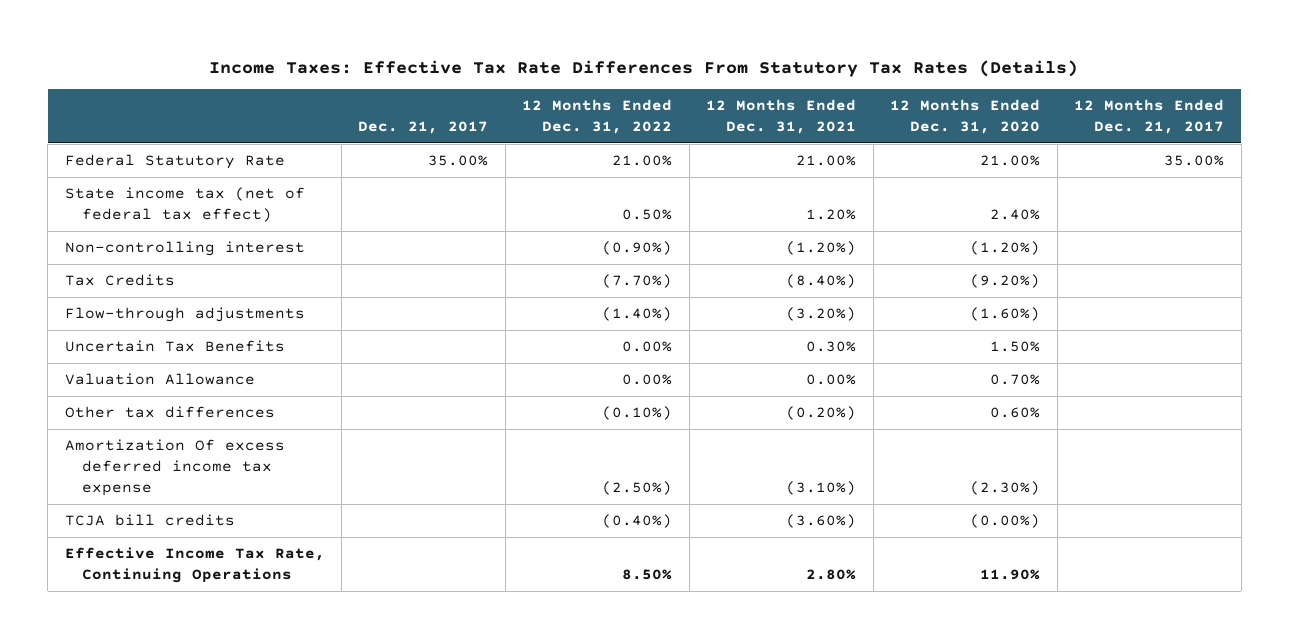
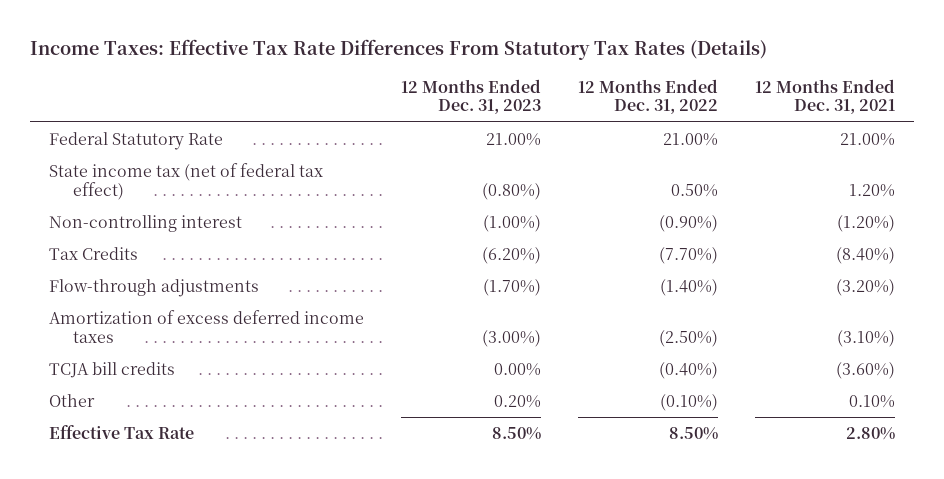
[358,120,489,134] Dec. 21, 2017 -> none
[890,99,1041,134] 12 Months Ended Dec. 31, 2020 -> none
[1074,99,1225,134] 12 Months Ended Dec. 21, 2017 -> none
none -> [401,78,542,115] 12 Months Ended Dec. 31, 2023
[64,340,285,353] Uncertain Tax Benefits -> none
[64,373,255,386] Valuation Allowance -> none
[64,406,275,419] Other tax differences -> none
[64,439,285,496] Amortization Of excess deferred income tax expense -> [49,309,365,343] Amortization of excess deferred income taxes
none -> [49,393,96,407] Other
[64,547,325,584] Effective Income Tax Rate, Continuing Operations -> [49,424,195,439] Effective Tax Rate

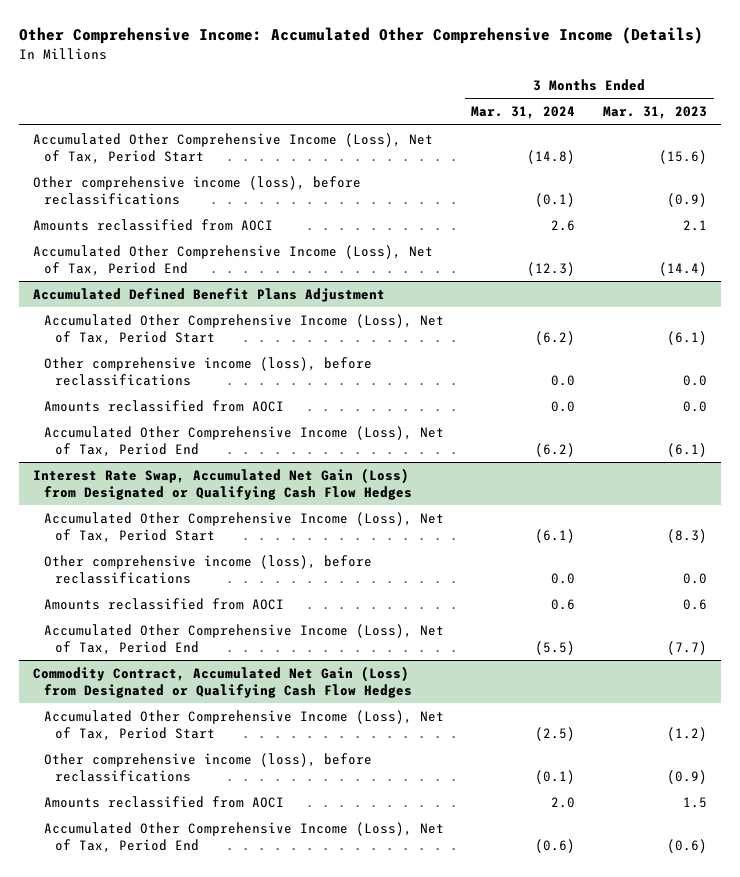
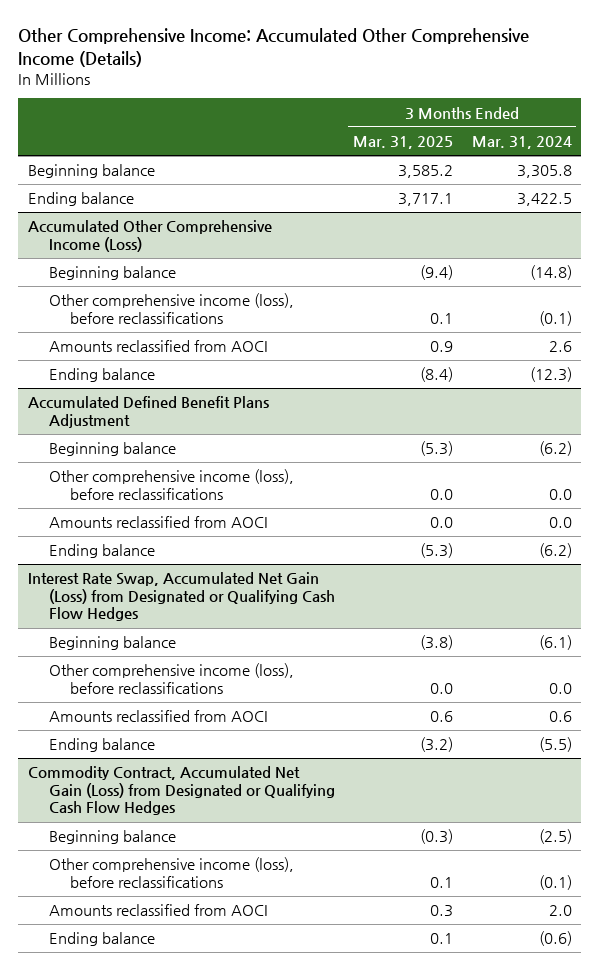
[602,106,707,120] Mar. 31, 2023 -> none
none -> [353,136,454,150] Mar. 31, 2025
none -> [27,164,155,179] Beginning balance
none -> [27,192,134,207] Ending balance
none -> [27,220,272,252] Accumulated Other Comprehensive Income (Loss)
[32,132,433,164] Accumulated Other Comprehensive Income (Loss), Net of Tax, Period Start -> [48,266,176,281] Beginning balance
[32,244,433,276] Accumulated Other Comprehensive Income (Loss), Net of Tax, Period End -> [48,368,155,383] Ending balance
[43,313,444,345] Accumulated Other Comprehensive Income (Loss), Net of Tax, Period Start -> none
none -> [48,442,176,457] Beginning balance
[43,425,444,457] Accumulated Other Comprehensive Income (Loss), Net of Tax, Period End -> none
none -> [48,544,155,559] Ending balance
[43,511,444,543] Accumulated Other Comprehensive Income (Loss), Net of Tax, Period Start -> none
none -> [48,636,176,651] Beginning balance
[43,623,444,655] Accumulated Other Comprehensive Income (Loss), Net of Tax, Period End -> none
none -> [48,738,155,753] Ending balance
[43,709,444,741] Accumulated Other Comprehensive Income (Loss), Net of Tax, Period Start -> none
none -> [48,830,176,845] Beginning balance
[43,821,444,853] Accumulated Other Comprehensive Income (Loss), Net of Tax, Period End -> none
none -> [48,932,155,947] Ending balance

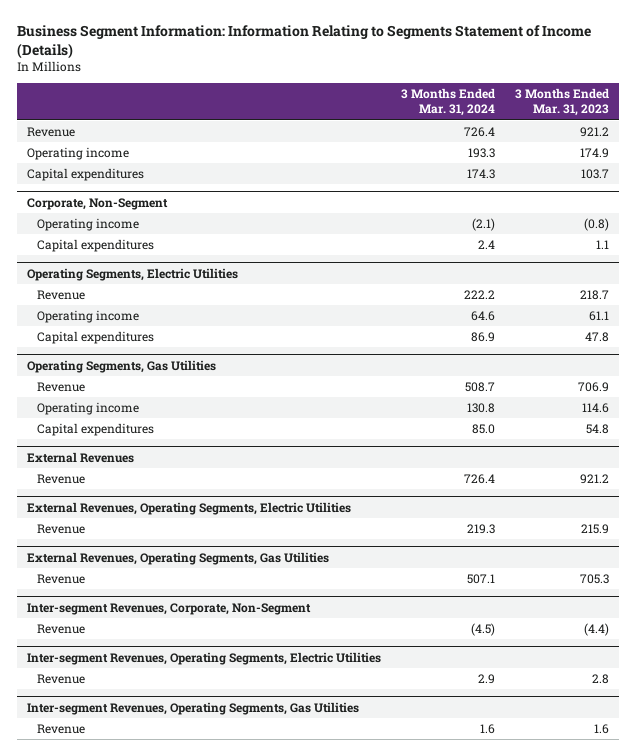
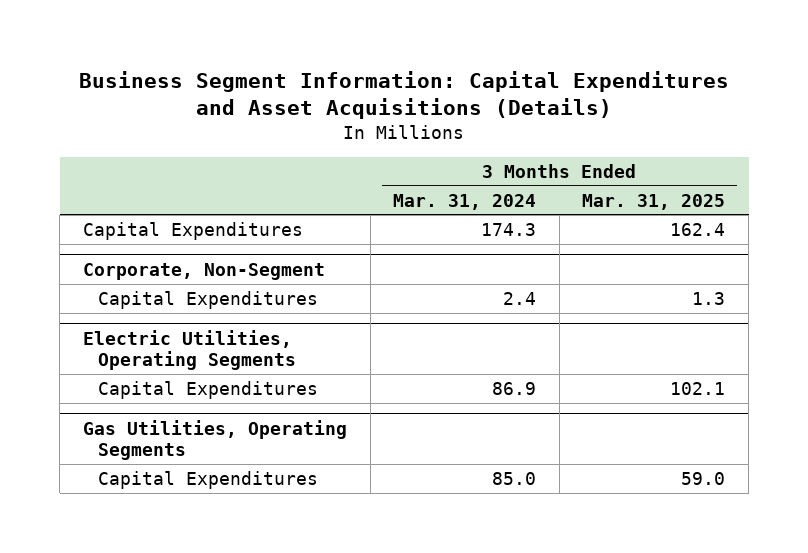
[17,24,592,59] Business Segment Information: Information Relating to Segments Statement of Income (Details) -> [79,70,730,120] Business Segment Information: Capital Expenditures and Asset Acquisitions (Details)
[515,87,610,117] 3 Months Ended Mar. 31, 2023 -> none
none -> [582,193,726,210] Mar. 31, 2025
[27,126,76,137] Revenue -> none
[27,146,130,160] Operating income -> none
[27,167,145,181] Capital expenditures -> [83,221,304,240] Capital Expenditures
[37,217,140,231] Operating income -> none
[37,289,86,300] Revenue -> none
[37,309,140,323] Operating income -> none
[37,381,86,392] Revenue -> none
[37,401,140,415] Operating income -> none
[27,451,135,463] External Revenues -> none
[37,473,86,484] Revenue -> none
[27,501,352,515] External Revenues, Operating Segments, Electric Utilities -> none
[37,523,86,534] Revenue -> none
[27,551,330,565] External Revenues, Operating Segments, Gas Utilities -> none
[37,573,86,584] Revenue -> none
[27,602,312,615] Inter-segment Revenues, Corporate, Non-Segment -> none
[37,623,86,634] Revenue -> none
[27,651,382,665] Inter-segment Revenues, Operating Segments, Electric Utilities -> none
[37,673,86,684] Revenue -> none
[27,701,360,715] Inter-segment Revenues, Operating Segments, Gas Utilities -> none
[37,723,86,734] Revenue -> none
[37,238,155,252] Capital expenditures -> [98,290,319,309] Capital Expenditures
[27,267,239,281] Operating Segments, Electric Utilities -> [83,329,297,371] Electric Utilities, Operating Segments
[37,330,155,344] Capital expenditures -> [98,380,319,399] Capital Expenditures
[27,359,217,373] Operating Segments, Gas Utilities -> [83,419,348,461] Gas Utilities, Operating Segments
[37,422,155,436] Capital expenditures -> [98,470,319,489] Capital Expenditures

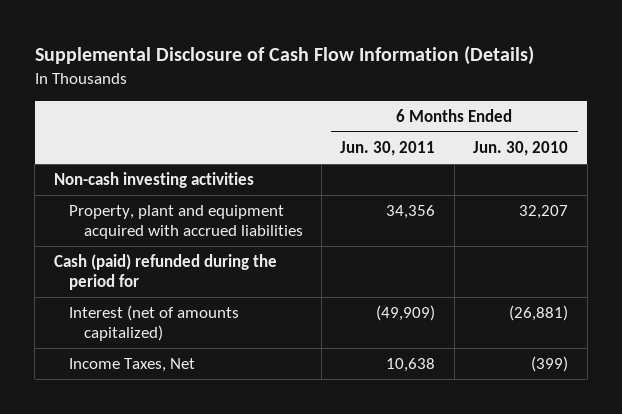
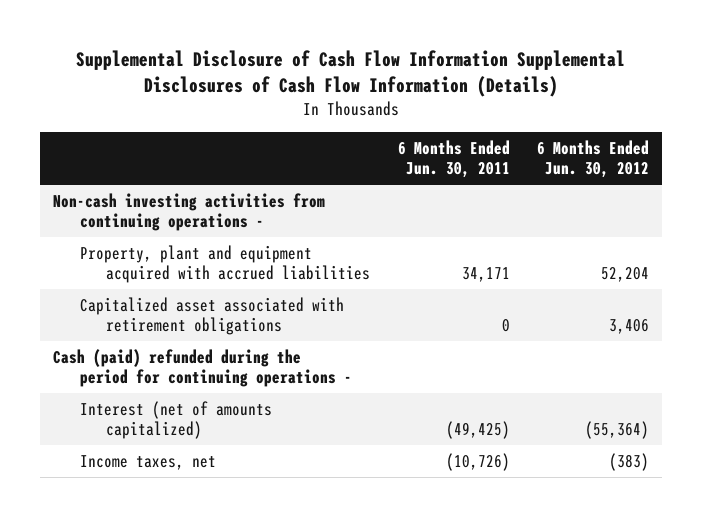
[34,45,534,65] Supplemental Disclosure of Cash Flow Information (Details) -> [75,49,625,98] Supplemental Disclosure of Cash Flow Information Supplemental Disclosures of Cash Flow Information (Details)
[473,141,569,157] Jun. 30, 2010 -> none
none -> [536,139,649,178] 6 Months Ended Jun. 30, 2012
[53,172,254,189] Non-cash investing activities -> [53,193,326,231] Non-cash investing activities from continuing operations -
[386,205,436,220] 34,356 -> [461,266,510,282] 34,171
none -> [79,297,344,335] Capitalized asset associated with retirement obligations
[53,254,277,290] Cash (paid) refunded during the period for -> [53,349,352,387] Cash (paid) refunded during the period for continuing operations -
[376,305,436,322] (49,909) -> [445,420,510,439] (49,425)
[68,358,195,373] Income Taxes, Net -> [79,455,216,471] Income taxes, net
[386,358,436,373] 10,638 -> [445,453,510,472] (10,726)

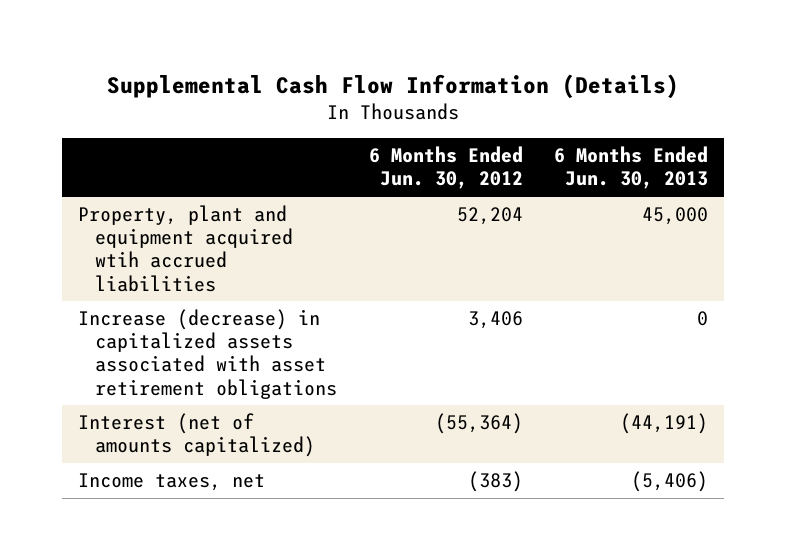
[75,49,625,98] Supplemental Disclosure of Cash Flow Information Supplemental Disclosures of Cash Flow Information (Details) -> [107,73,680,99] Supplemental Cash Flow Information (Details)
[397,139,510,178] 6 Months Ended Jun. 30, 2011 -> none
none -> [554,146,709,190] 6 Months Ended Jun. 30, 2013
[53,193,326,231] Non-cash investing activities from continuing operations - -> none
[53,349,352,387] Cash (paid) refunded during the period for continuing operations - -> none
[79,245,371,283] Property, plant and equipment acquired with accrued liabilities -> [78,205,294,292] Property, plant and equipment acquired wtih accrued liabilities
[79,297,344,335] Capitalized asset associated with retirement obligations -> [78,309,338,399] Increase (decrease) in capitalized assets associated with asset retirement obligations

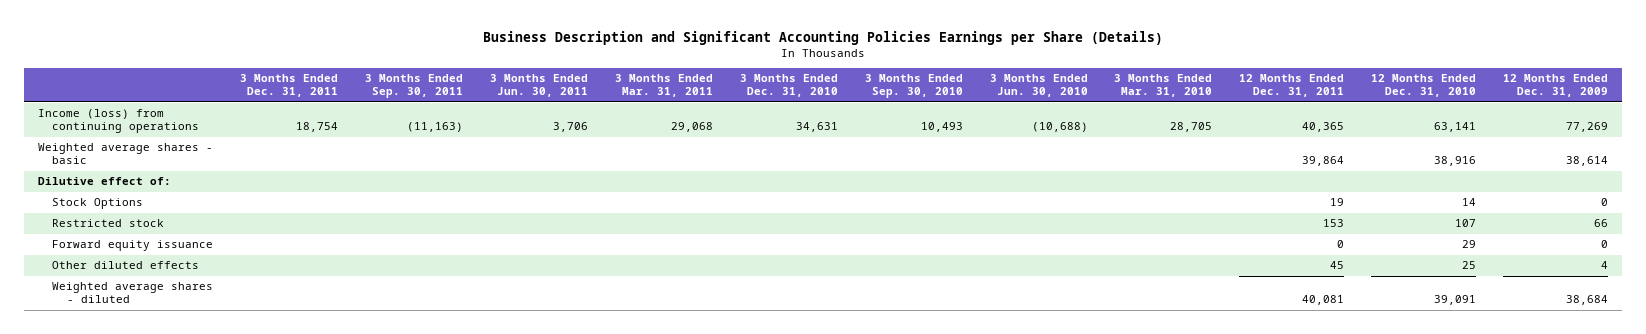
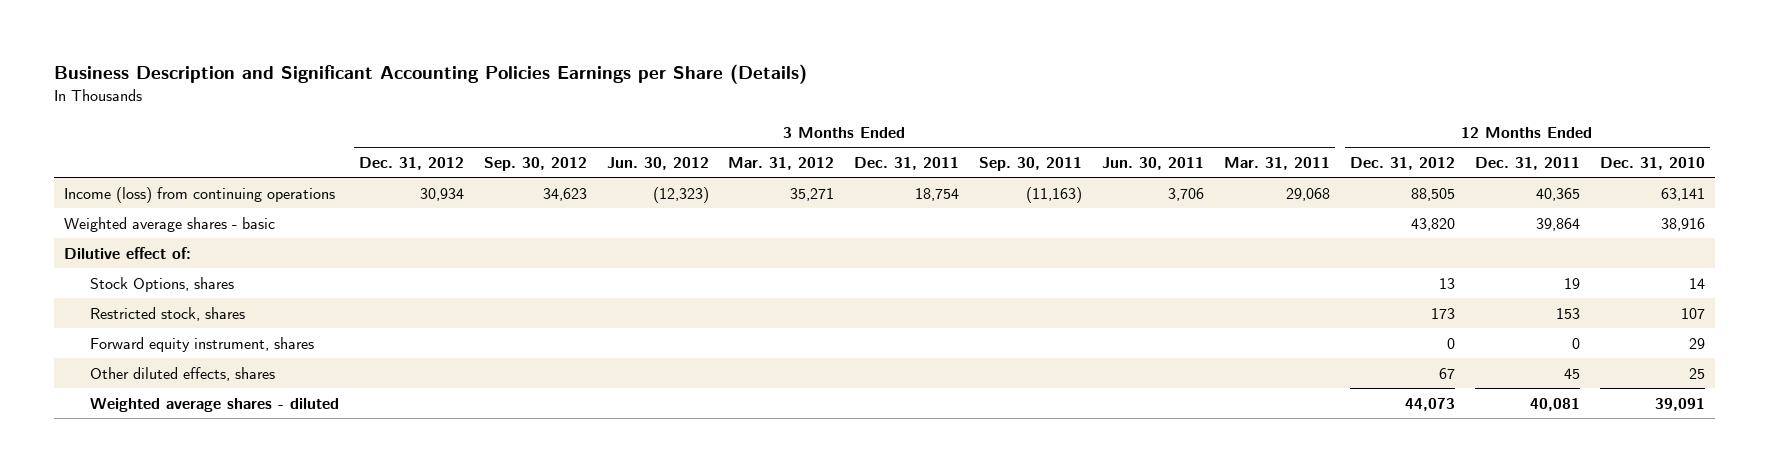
[739,74,838,98] 3 Months Ended Dec. 31, 2010 -> none
[864,74,963,99] 3 Months Ended Sep. 30, 2010 -> none
[989,74,1088,98] 3 Months Ended Jun. 30, 2010 -> none
[1114,74,1213,98] 3 Months Ended Mar. 31, 2010 -> none
[1503,74,1609,98] 12 Months Ended Dec. 31, 2009 -> none
none -> [358,156,464,170] Dec. 31, 2012
none -> [483,156,587,171] Sep. 30, 2012
none -> [606,156,709,170] Jun. 30, 2012
none -> [728,156,835,170] Mar. 31, 2012
none -> [1350,156,1456,170] Dec. 31, 2012
[52,198,144,210] Stock Options -> [89,276,234,292] Stock Options, shares
[52,219,165,228] Restricted stock -> [89,306,245,321] Restricted stock, shares
[52,240,214,252] Forward equity issuance -> [89,336,314,352] Forward equity instrument, shares
[52,261,200,270] Other diluted effects -> [89,366,275,381] Other diluted effects, shares

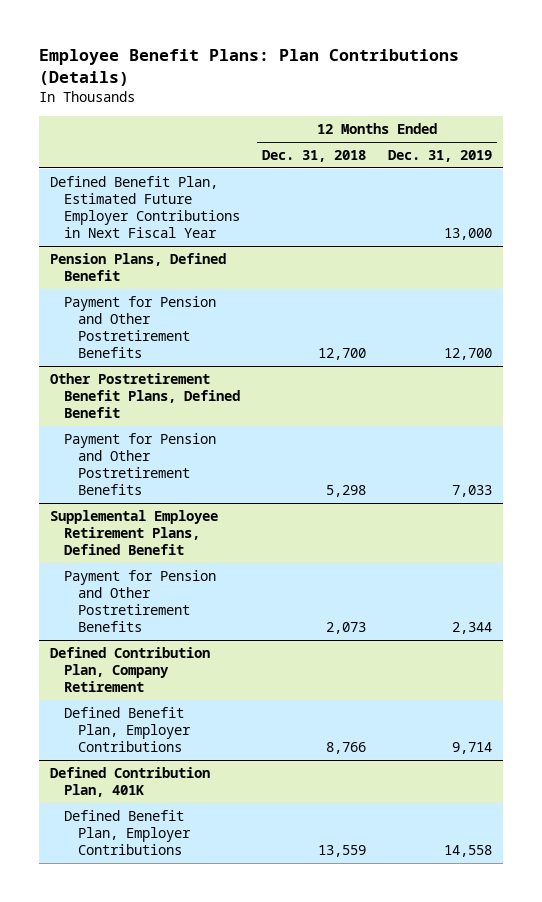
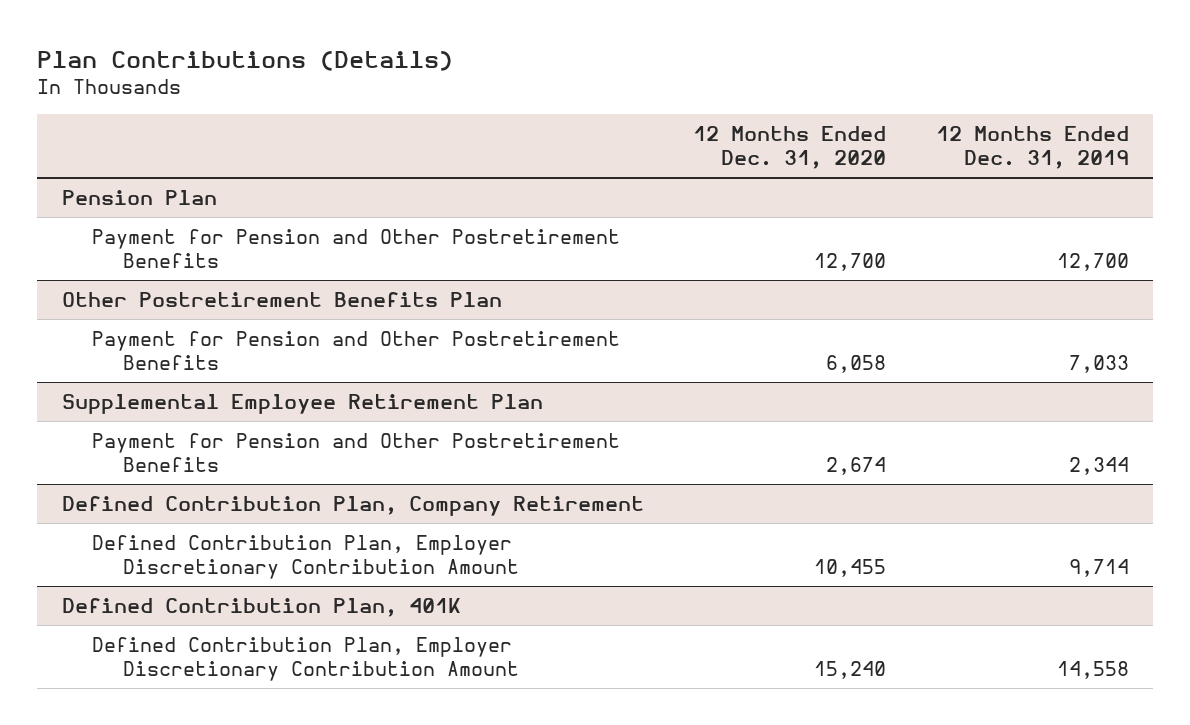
[39,49,460,87] Employee Benefit Plans: Plan Contributions (Details) -> [37,50,454,71] Plan Contributions (Details)
[262,150,367,163] Dec. 31, 2018 -> none
none -> [693,125,887,170] 12 Months Ended Dec. 31, 2020
[50,175,241,239] Defined Benefit Plan, Estimated Future Employer Contributions in Next Fiscal Year -> none
[50,252,227,282] Pension Plans, Defined Benefit -> [61,189,217,205] Pension Plan
[50,372,241,419] Other Postretirement Benefit Plans, Defined Benefit -> [61,291,502,307] Other Postretirement Benefits Plan
[50,509,219,556] Supplemental Employee Retirement Plans, Defined Benefit -> [61,393,543,414] Supplemental Employee Retirement Plan
[64,706,192,753] Defined Benefit Plan, Employer Contributions -> [92,534,519,580] Defined Contribution Plan, Employer Discretionary Contribution Amount
[64,809,192,856] Defined Benefit Plan, Employer Contributions -> [92,636,519,682] Defined Contribution Plan, Employer Discretionary Contribution Amount

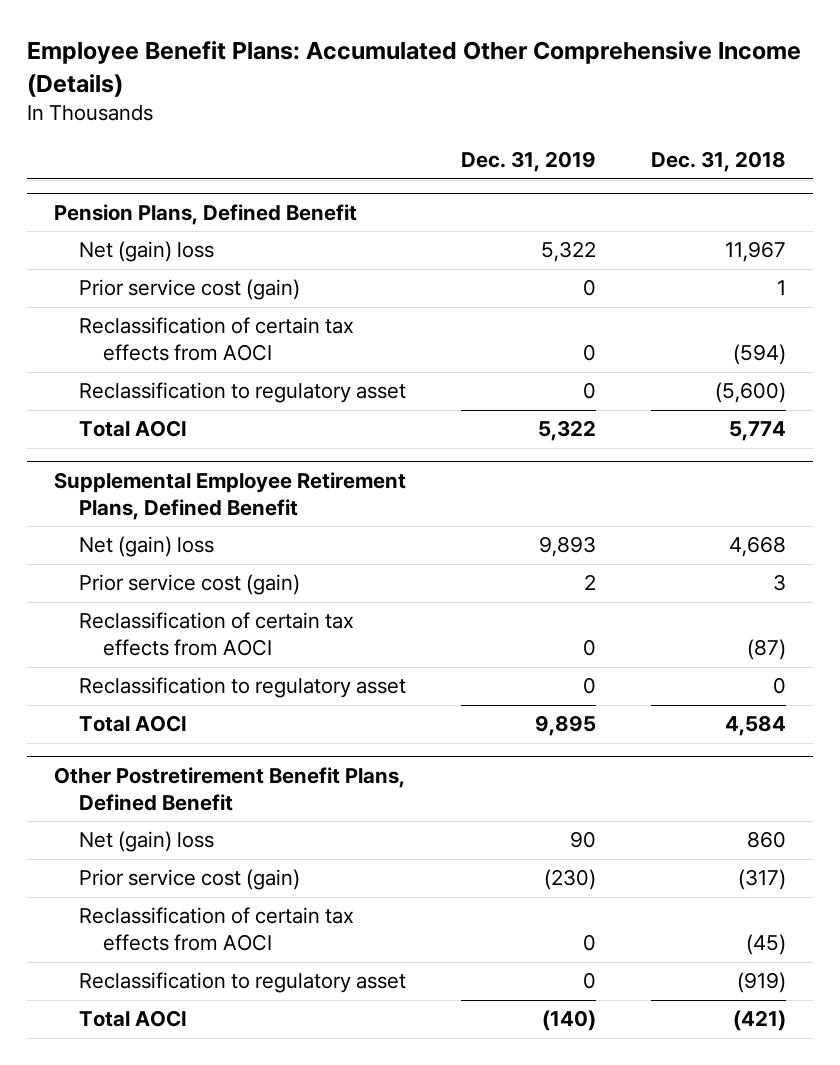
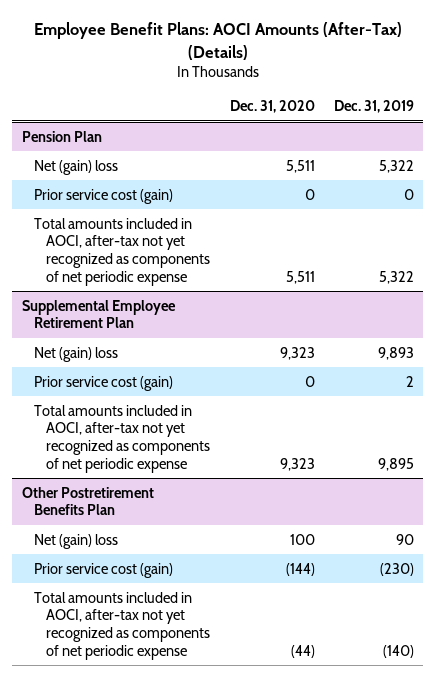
[26,41,801,97] Employee Benefit Plans: Accumulated Other Comprehensive Income (Details) -> [33,22,402,60] Employee Benefit Plans: AOCI Amounts (After-Tax) (Details)
[650,151,786,173] Dec. 31, 2018 -> none
none -> [229,100,315,114] Dec. 31, 2020
[54,203,358,225] Pension Plans, Defined Benefit -> [22,130,103,142] Pension Plan
[78,317,354,362] Reclassification of certain tax effects from AOCI -> none
[78,382,406,404] Reclassification to regulatory asset -> none
[78,420,187,438] Total AOCI -> [34,217,211,286] Total amounts included in AOCI, after-tax not yet recognized as components of net periodic expense
[54,471,407,520] Supplemental Employee Retirement Plans, Defined Benefit -> [22,299,177,329] Supplemental Employee Retirement Plan
[78,612,354,657] Reclassification of certain tax effects from AOCI -> none
[78,677,406,699] Reclassification to regulatory asset -> none
[78,715,187,733] Total AOCI -> [34,404,211,473] Total amounts included in AOCI, after-tax not yet recognized as components of net periodic expense
[54,766,406,811] Other Postretirement Benefit Plans, Defined Benefit -> [22,486,155,516] Other Postretirement Benefits Plan
[78,907,354,952] Reclassification of certain tax effects from AOCI -> none
[78,972,406,994] Reclassification to regulatory asset -> none
[78,1010,187,1028] Total AOCI -> [34,591,211,660] Total amounts included in AOCI, after-tax not yet recognized as components of net periodic expense

